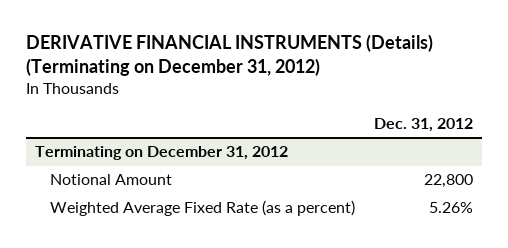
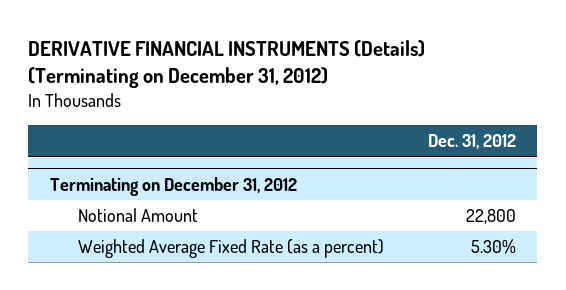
[428,202,473,214] 5.26% -> [470,239,516,255] 5.30%

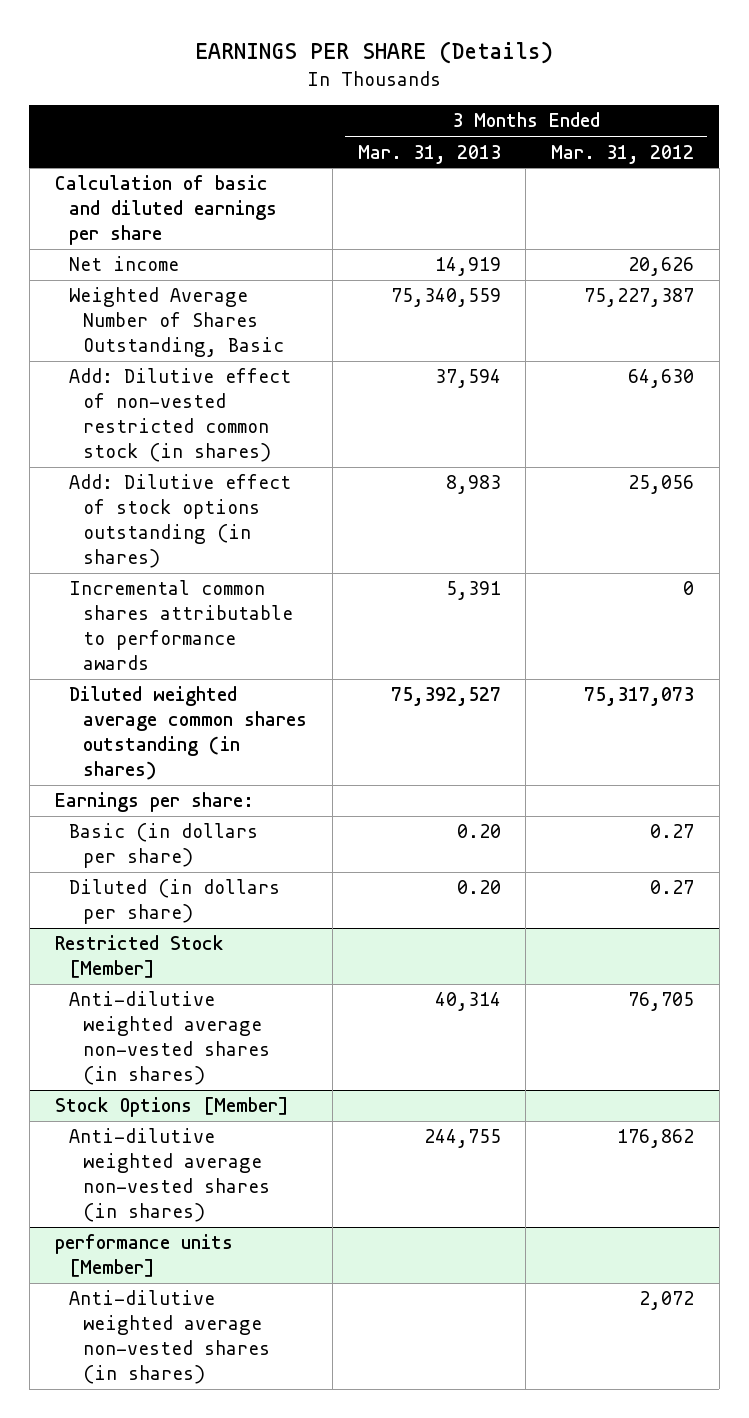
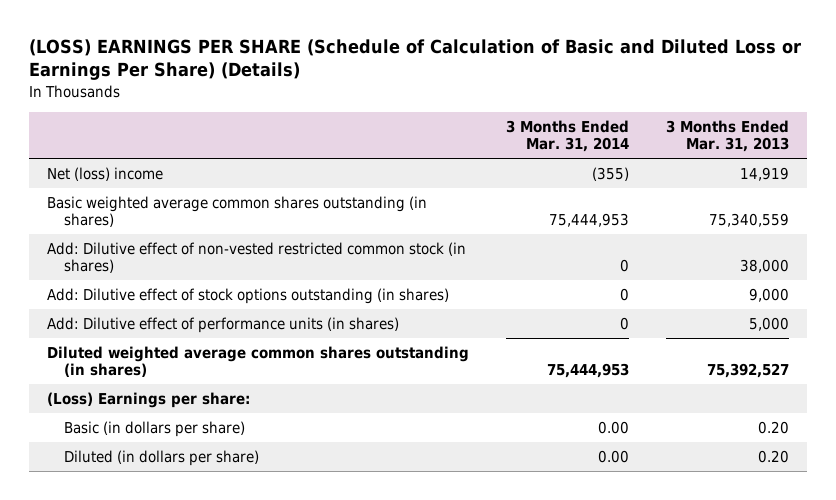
[195,41,554,65] EARNINGS PER SHARE (Details) -> [28,38,801,81] (LOSS) EARNINGS PER SHARE (Schedule of Calculation of Basic and Diluted Loss or Earnings Per Share) (Details)
[550,144,694,164] Mar. 31, 2012 -> none
none -> [506,119,630,153] 3 Months Ended Mar. 31, 2014
[54,175,277,246] Calculation of basic and diluted earnings per share -> none
[68,580,294,671] Incremental common shares attributable to performance awards -> none
[68,256,179,272] Net income -> [47,166,164,181] Net (loss) income
[68,287,285,358] Weighted Average Number of Shares Outstanding, Basic -> [47,195,428,228] Basic weighted average common shares outstanding (in shares)
[434,369,501,389] 37,594 -> [739,259,789,274] 38,000
[445,475,501,495] 8,983 -> [748,287,789,302] 9,000
none -> [47,316,400,333] Add: Dilutive effect of performance units (in shares)
[54,792,254,813] Earnings per share: -> [47,391,251,408] (Loss) Earnings per share:
[54,935,224,979] Restricted Stock [Member] -> none
[68,991,271,1086] Anti-dilutive weighted average non-vested shares (in shares) -> none
[54,1097,289,1118] Stock Options [Member] -> none
[68,1128,271,1223] Anti-dilutive weighted average non-vested shares (in shares) -> none
[54,1234,233,1278] performance units [Member] -> none
[68,1290,271,1385] Anti-dilutive weighted average non-vested shares (in shares) -> none

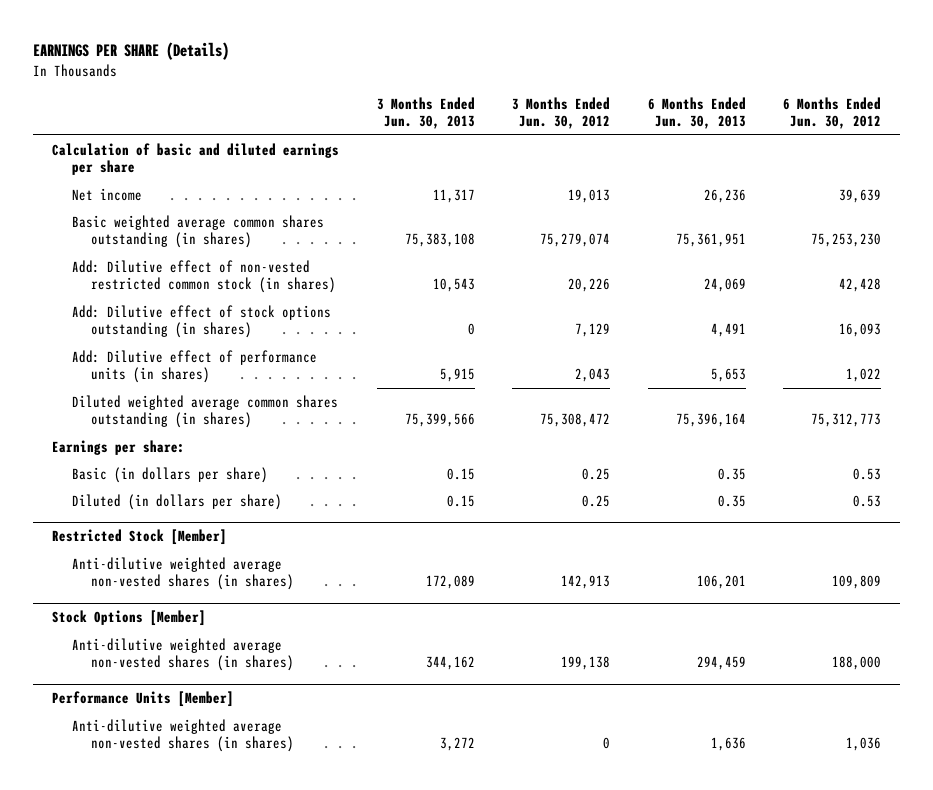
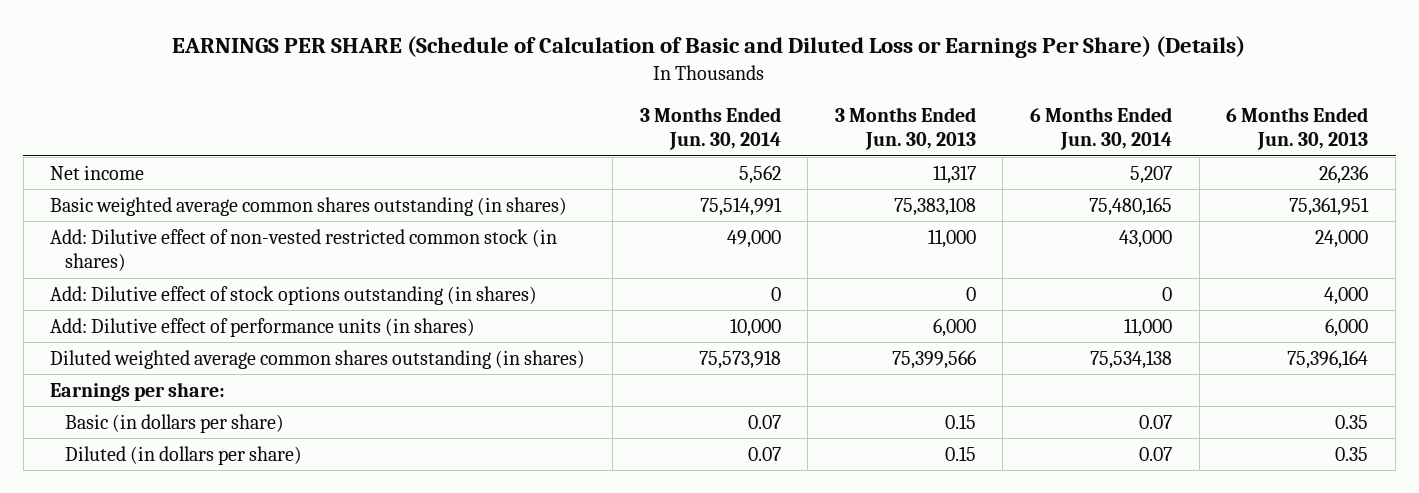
[33,41,230,60] EARNINGS PER SHARE (Details) -> [172,36,1246,59] EARNINGS PER SHARE (Schedule of Calculation of Basic and Diluted Loss or Earnings Per Share) (Details)
[512,96,611,130] 3 Months Ended Jun. 30, 2012 -> none
[783,96,882,130] 6 Months Ended Jun. 30, 2012 -> none
none -> [639,107,781,151] 3 Months Ended Jun. 30, 2014
none -> [1030,107,1173,151] 6 Months Ended Jun. 30, 2014
[52,142,340,176] Calculation of basic and diluted earnings per share -> none
[432,278,475,293] 10,543 -> [927,228,976,248] 11,000
[703,278,746,293] 24,069 -> [1315,229,1369,248] 24,000
[710,323,746,338] 4,491 -> [1324,286,1369,305] 4,000
[439,368,475,383] 5,915 -> [932,317,976,337] 6,000
[710,368,746,383] 5,653 -> [1325,317,1369,337] 6,000
[52,529,228,546] Restricted Stock [Member] -> none
[71,556,295,591] Anti-dilutive weighted average non-vested shares (in shares) -> none
[52,610,207,627] Stock Options [Member] -> none
[71,637,295,672] Anti-dilutive weighted average non-vested shares (in shares) -> none
[52,691,235,708] Performance Units [Member] -> none
[71,718,295,753] Anti-dilutive weighted average non-vested shares (in shares) -> none

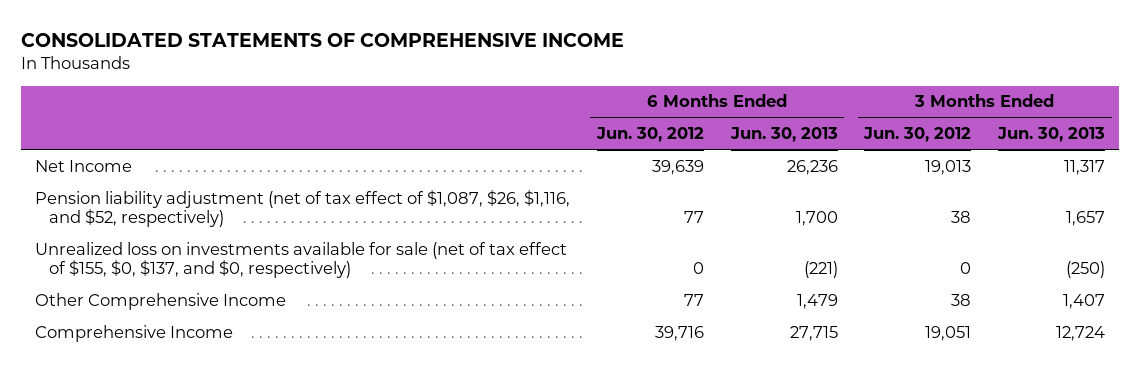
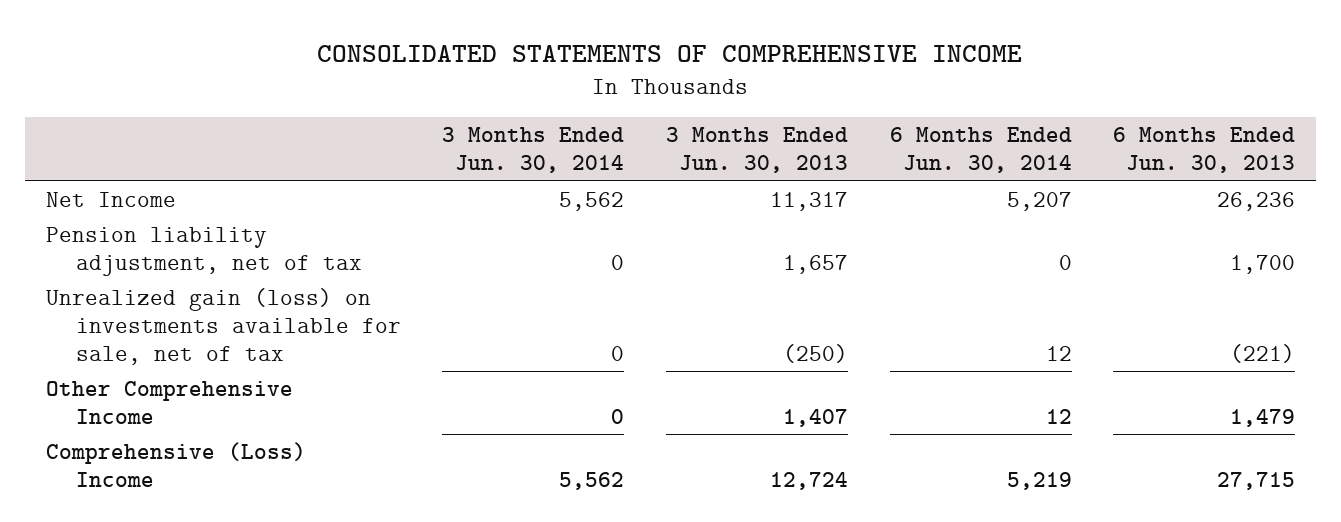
[595,127,704,143] Jun. 30, 2012 -> none
[863,127,972,143] Jun. 30, 2012 -> none
none -> [442,127,625,174] 3 Months Ended Jun. 30, 2014
none -> [889,127,1072,174] 6 Months Ended Jun. 30, 2014
[34,189,570,227] Pension liability adjustment (net of tax effect of $1,087, $26, $1,116, and $52, respectively) -> [45,226,362,276] Pension liability adjustment, net of tax
[34,241,567,278] Unrealized loss on investments available for sale (net of tax effect of $155, $0, $137, and $0, respectively) -> [45,287,401,366] Unrealized gain (loss) on investments available for sale, net of tax
[34,324,233,342] Comprehensive Income -> [45,441,306,487] Comprehensive (Loss) Income

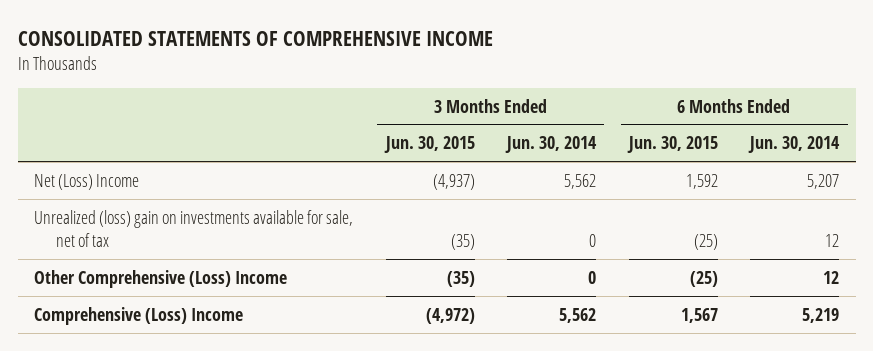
[665,127,848,174] 3 Months Ended Jun. 30, 2013 -> none
[1113,127,1296,174] 6 Months Ended Jun. 30, 2013 -> none
none -> [383,136,475,154] Jun. 30, 2015
none -> [626,136,718,154] Jun. 30, 2015
[45,226,362,276] Pension liability adjustment, net of tax -> none
[45,191,176,207] Net Income -> [33,173,139,190] Net (Loss) Income
[45,287,401,366] Unrealized gain (loss) on investments available for sale, net of tax -> [33,209,353,247] Unrealized (loss) gain on investments available for sale, net of tax
[45,380,293,424] Other Comprehensive Income -> [33,269,287,288] Other Comprehensive (Loss) Income

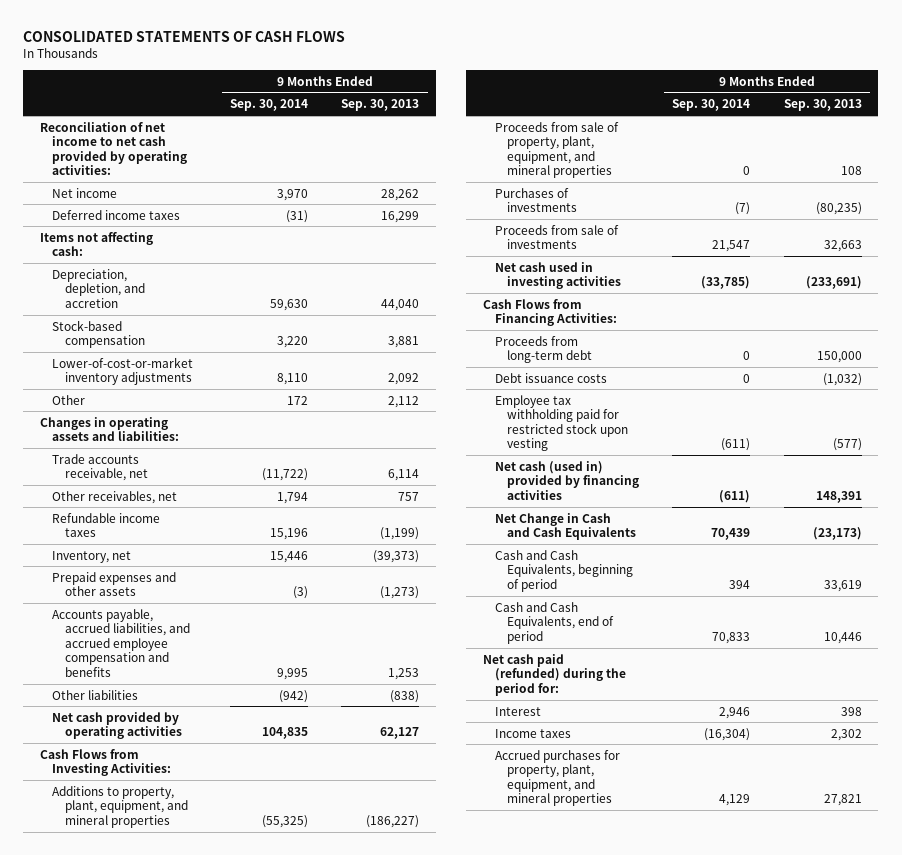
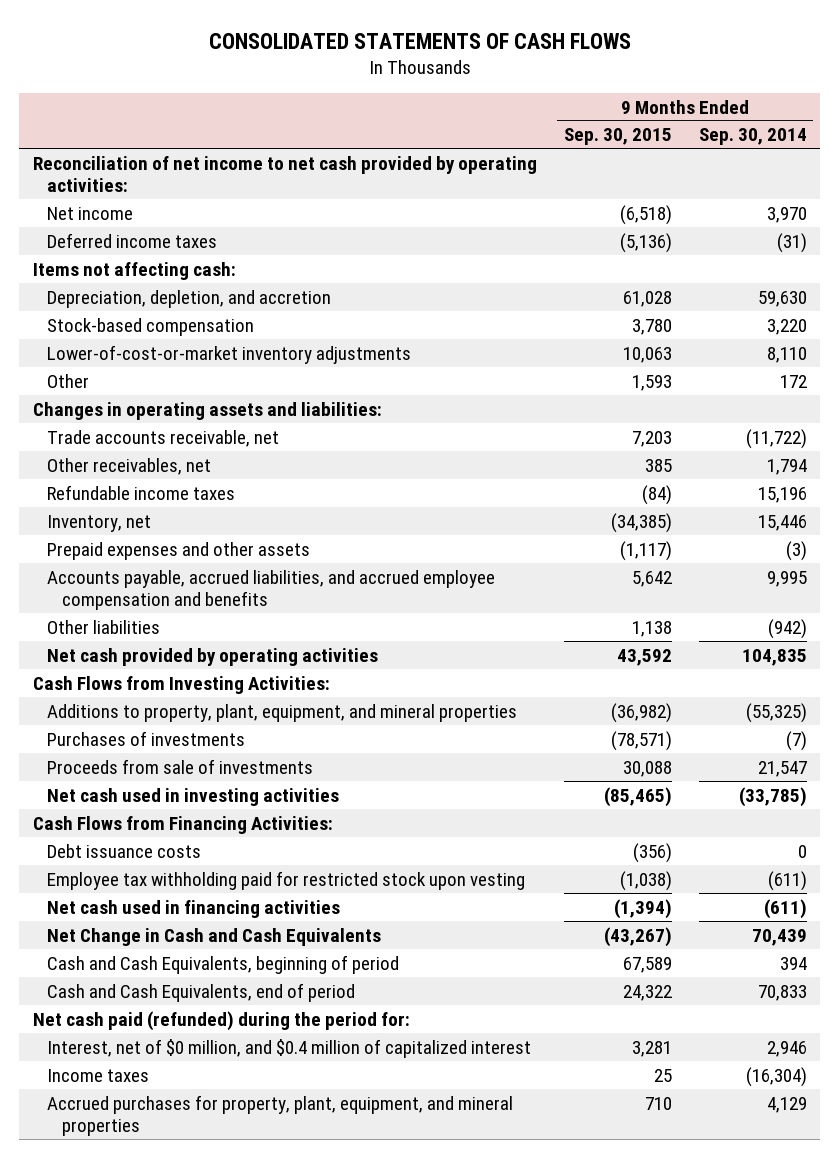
[341,99,420,112] Sep. 30, 2013 -> none
none -> [563,128,672,146] Sep. 30, 2015
[494,121,619,179] Proceeds from sale of property, plant, equipment, and mineral properties -> none
[494,335,593,364] Proceeds from long-term debt -> none
[494,460,640,500] Net cash (used in) provided by financing activities -> [47,899,341,918] Net cash used in financing activities
[494,706,541,716] Interest -> [47,1038,532,1058] Interest, net of $0 million, and $0.4 million of capitalized interest

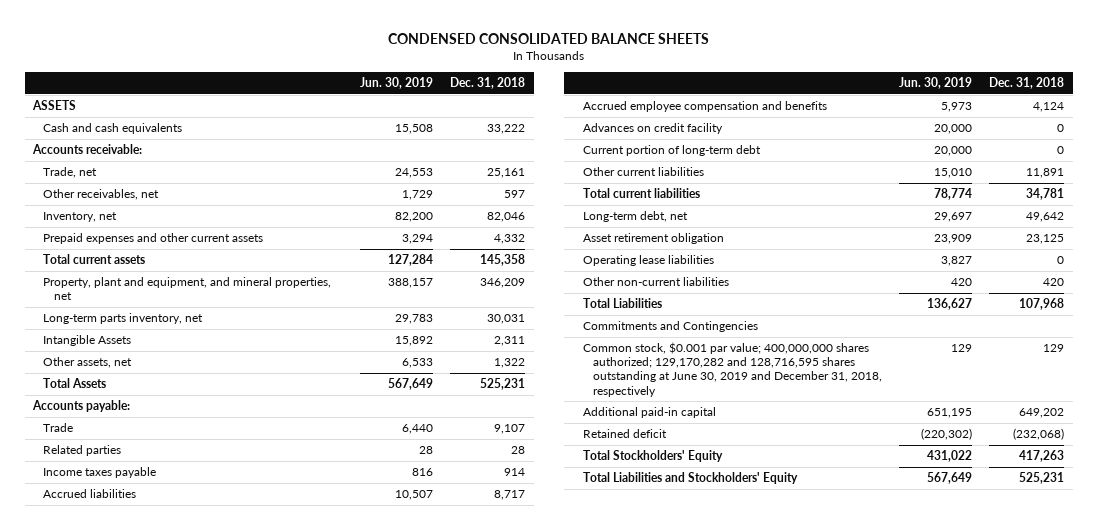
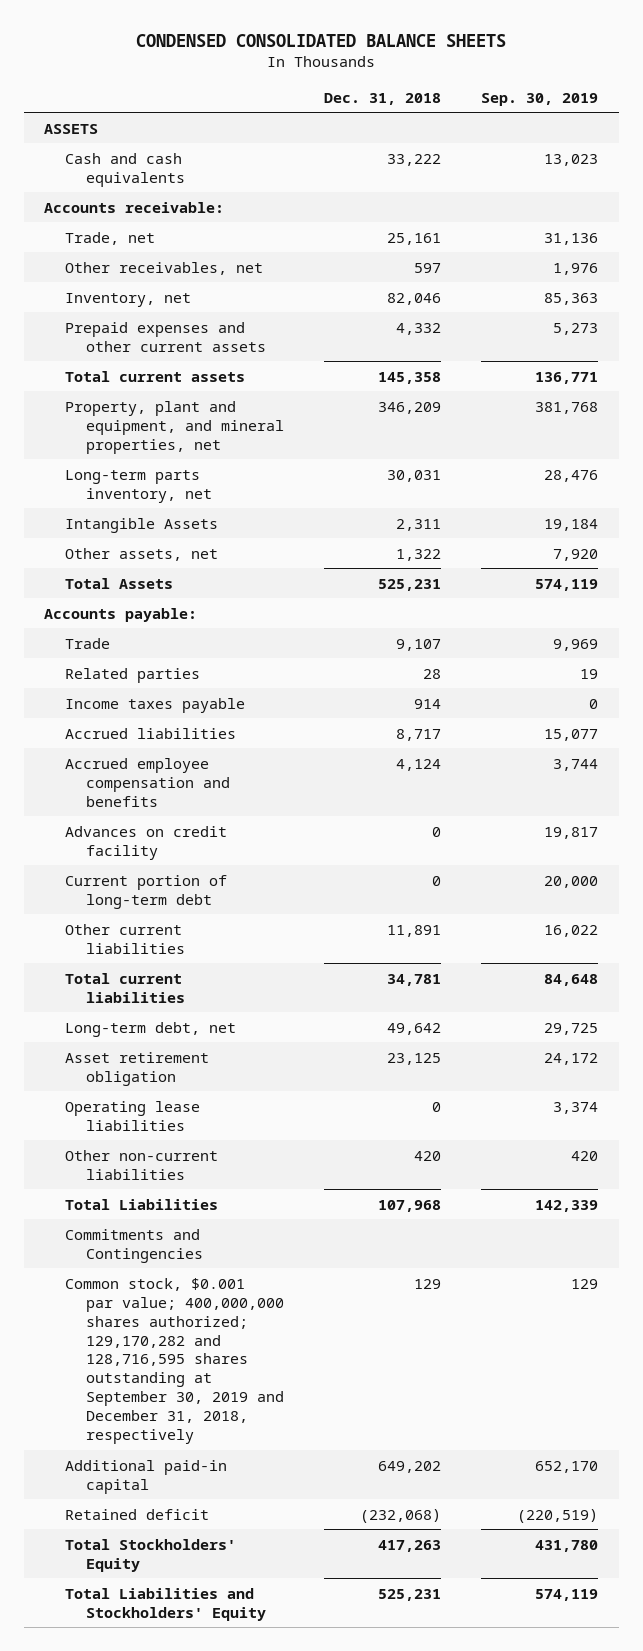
[359,77,433,90] Jun. 30, 2019 -> none
none -> [481,92,599,106] Sep. 30, 2019
[582,342,882,397] Common stock, $0.001 par value; 400,000,000 shares authorized; 129,170,282 and 128,716,595 shares outstanding at June 30, 2019 and December 31, 2018, respectively -> [65,1277,284,1445] Common stock, $0.001 par value; 400,000,000 shares authorized; 129,170,282 and 128,716,595 shares outstanding at September 30, 2019 and December 31, 2018, respectively

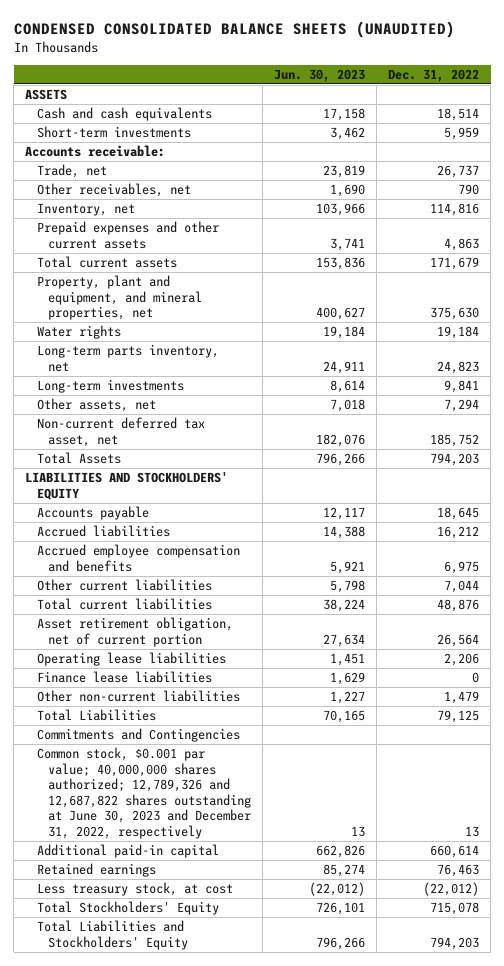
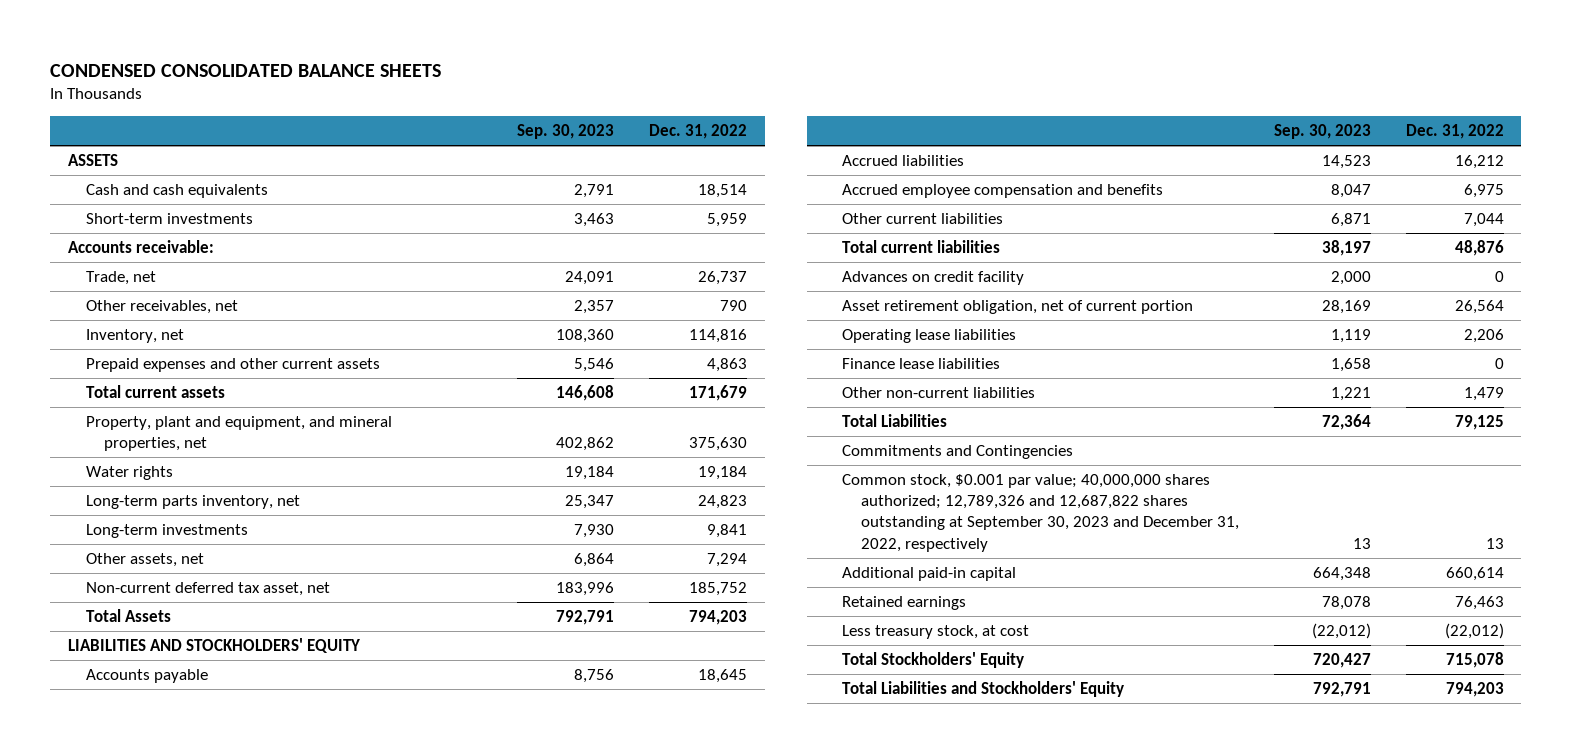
[13,20,455,38] CONDENSED CONSOLIDATED BALANCE SHEETS (UNAUDITED) -> [50,63,442,77] CONDENSED CONSOLIDATED BALANCE SHEETS
[274,68,366,82] Jun. 30, 2023 -> none
none -> [517,124,615,140] Sep. 30, 2023
none -> [842,271,1025,286] Advances on credit facility
[36,747,251,840] Common stock, $0.001 par value; 40,000,000 shares authorized; 12,789,326 and 12,687,822 shares outstanding at June 30, 2023 and December 31, 2022, respectively -> [842,474,1239,552] Common stock, $0.001 par value; 40,000,000 shares authorized; 12,789,326 and 12,687,822 shares outstanding at September 30, 2023 and December 31, 2022, respectively

